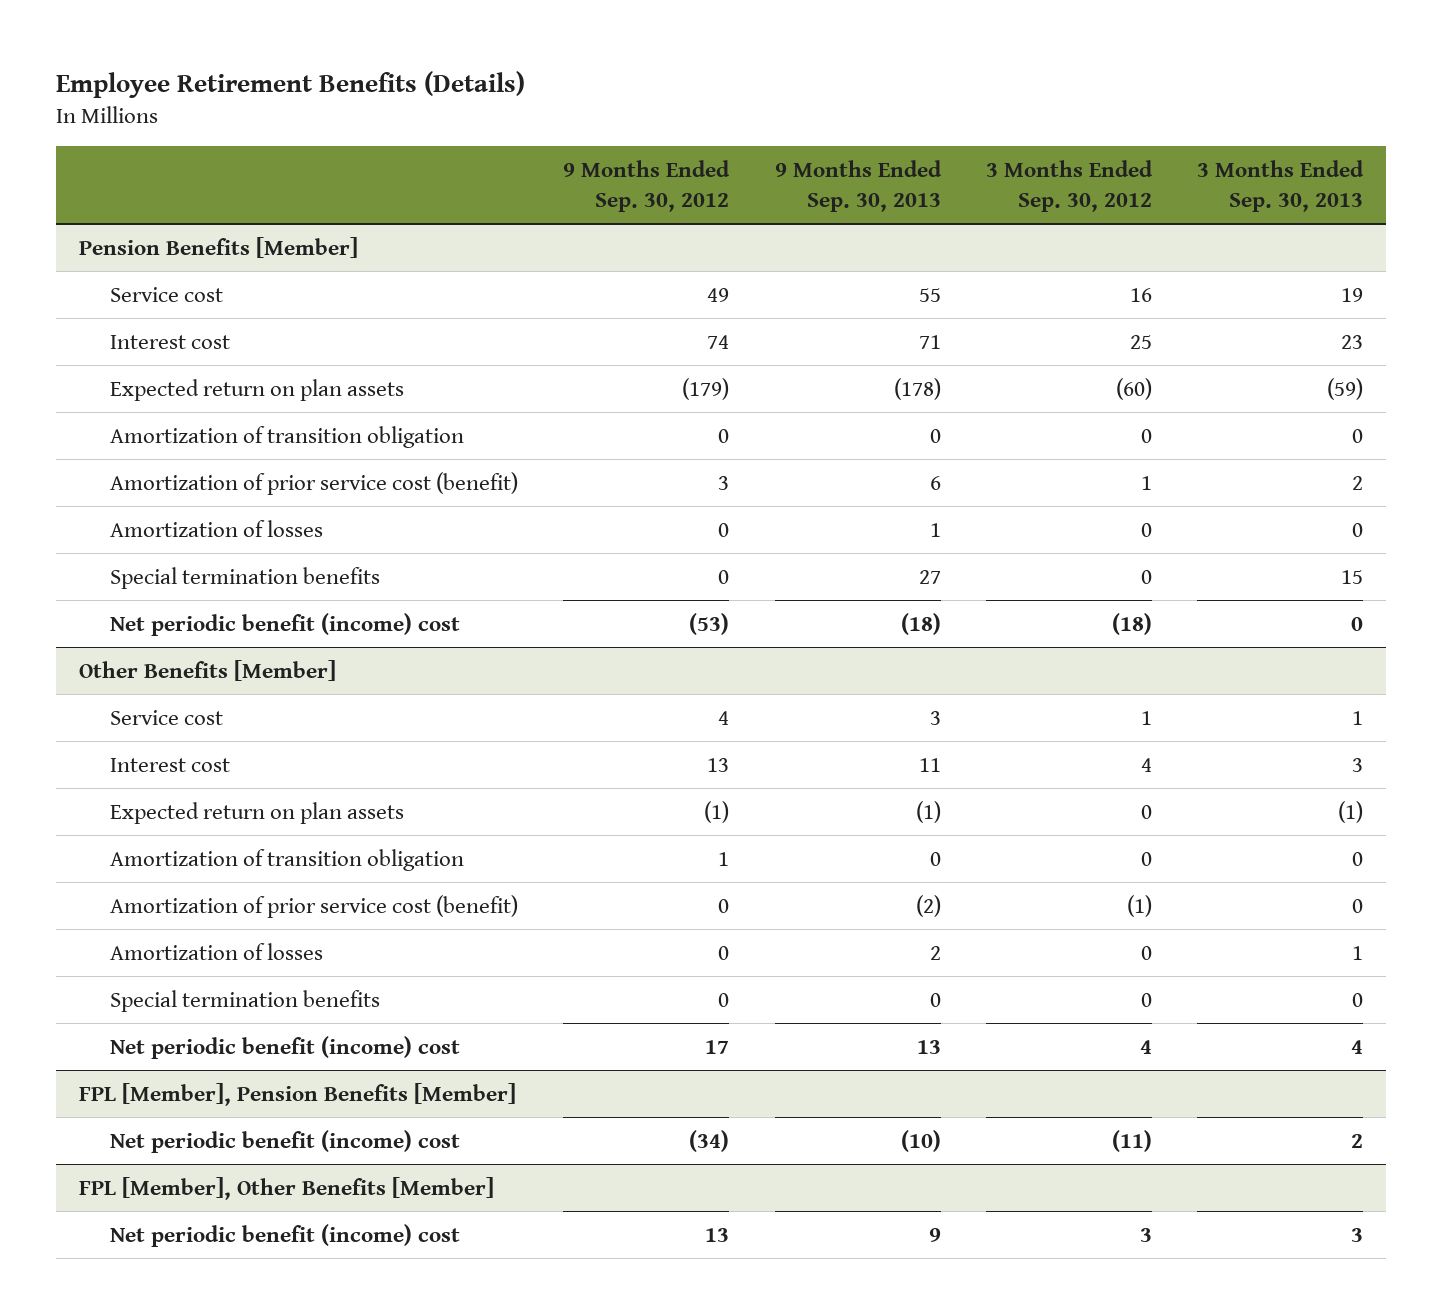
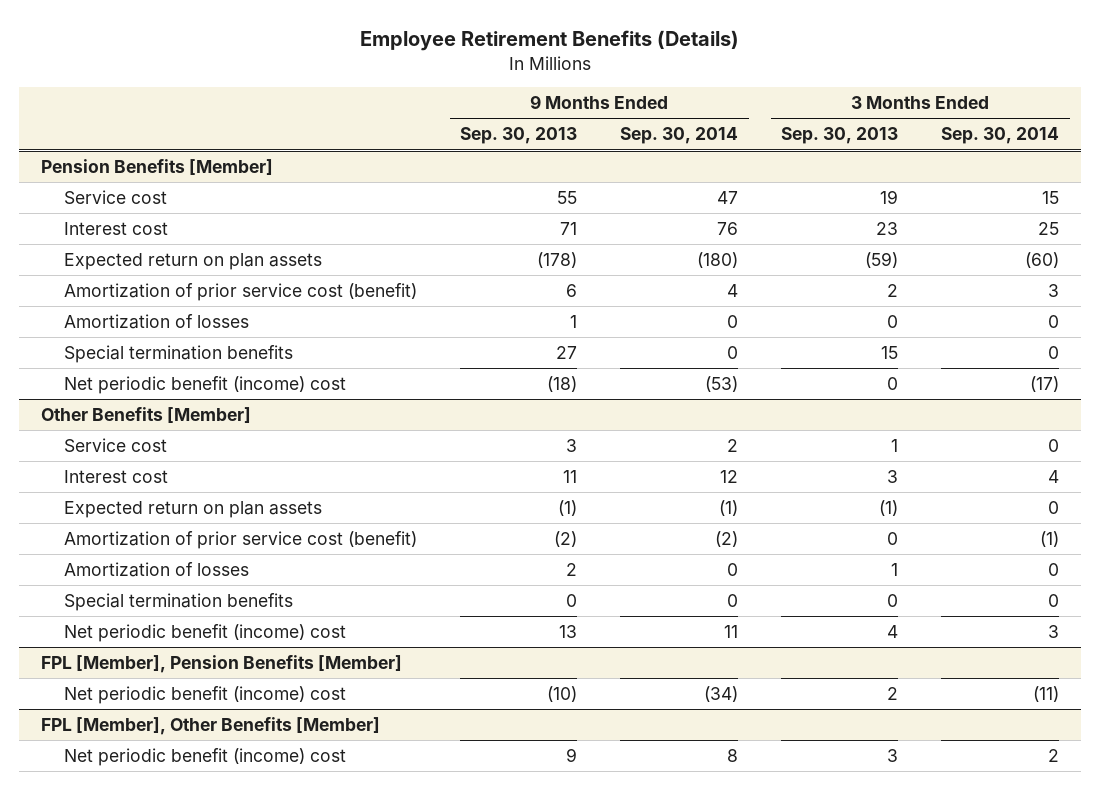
[563,159,731,212] 9 Months Ended Sep. 30, 2012 -> none
[986,159,1154,212] 3 Months Ended Sep. 30, 2012 -> none
none -> [620,127,739,145] Sep. 30, 2014
none -> [941,127,1060,145] Sep. 30, 2014
[109,425,464,448] Amortization of transition obligation -> none
[109,848,464,871] Amortization of transition obligation -> none

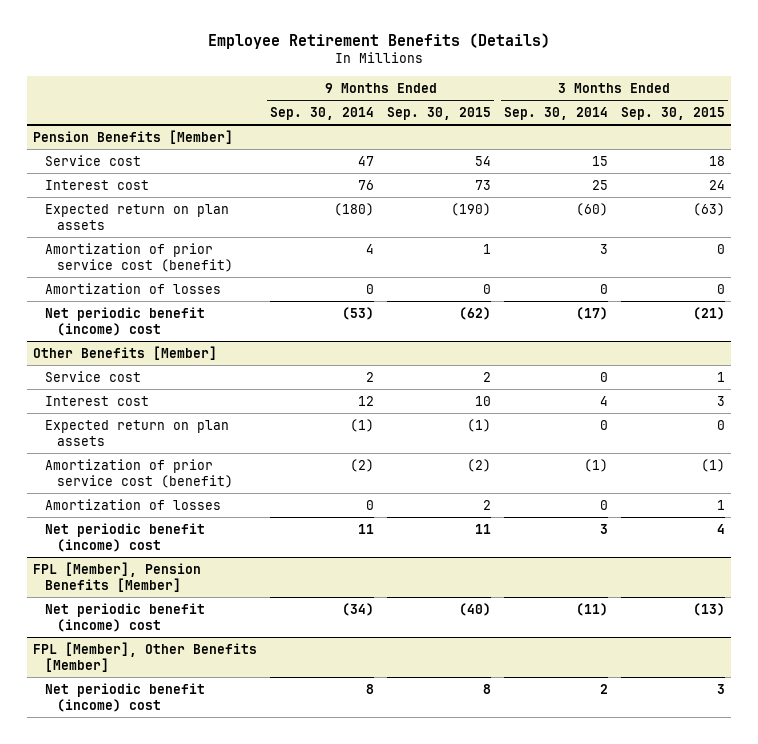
[460,127,578,145] Sep. 30, 2013 -> none
[781,127,899,145] Sep. 30, 2013 -> none
none -> [387,106,492,120] Sep. 30, 2015
none -> [620,106,725,120] Sep. 30, 2015
[64,345,294,364] Special termination benefits -> none
[64,593,294,612] Special termination benefits -> none

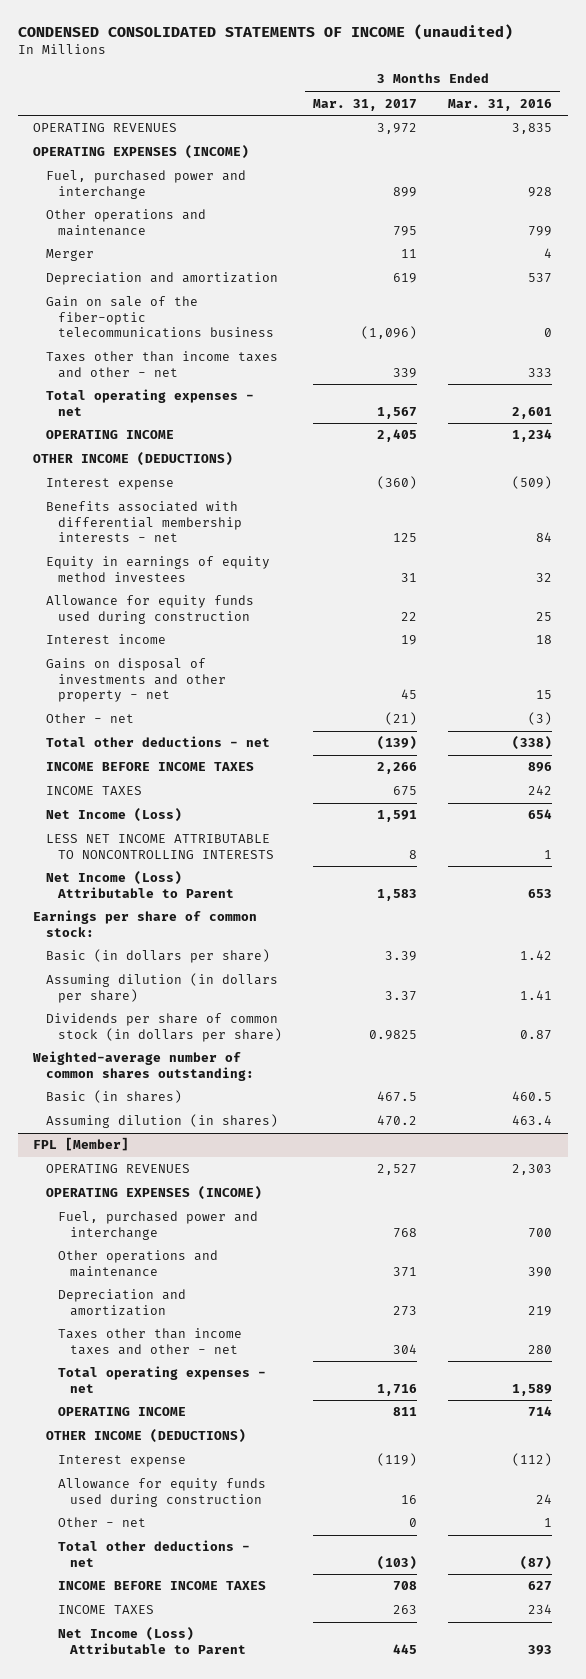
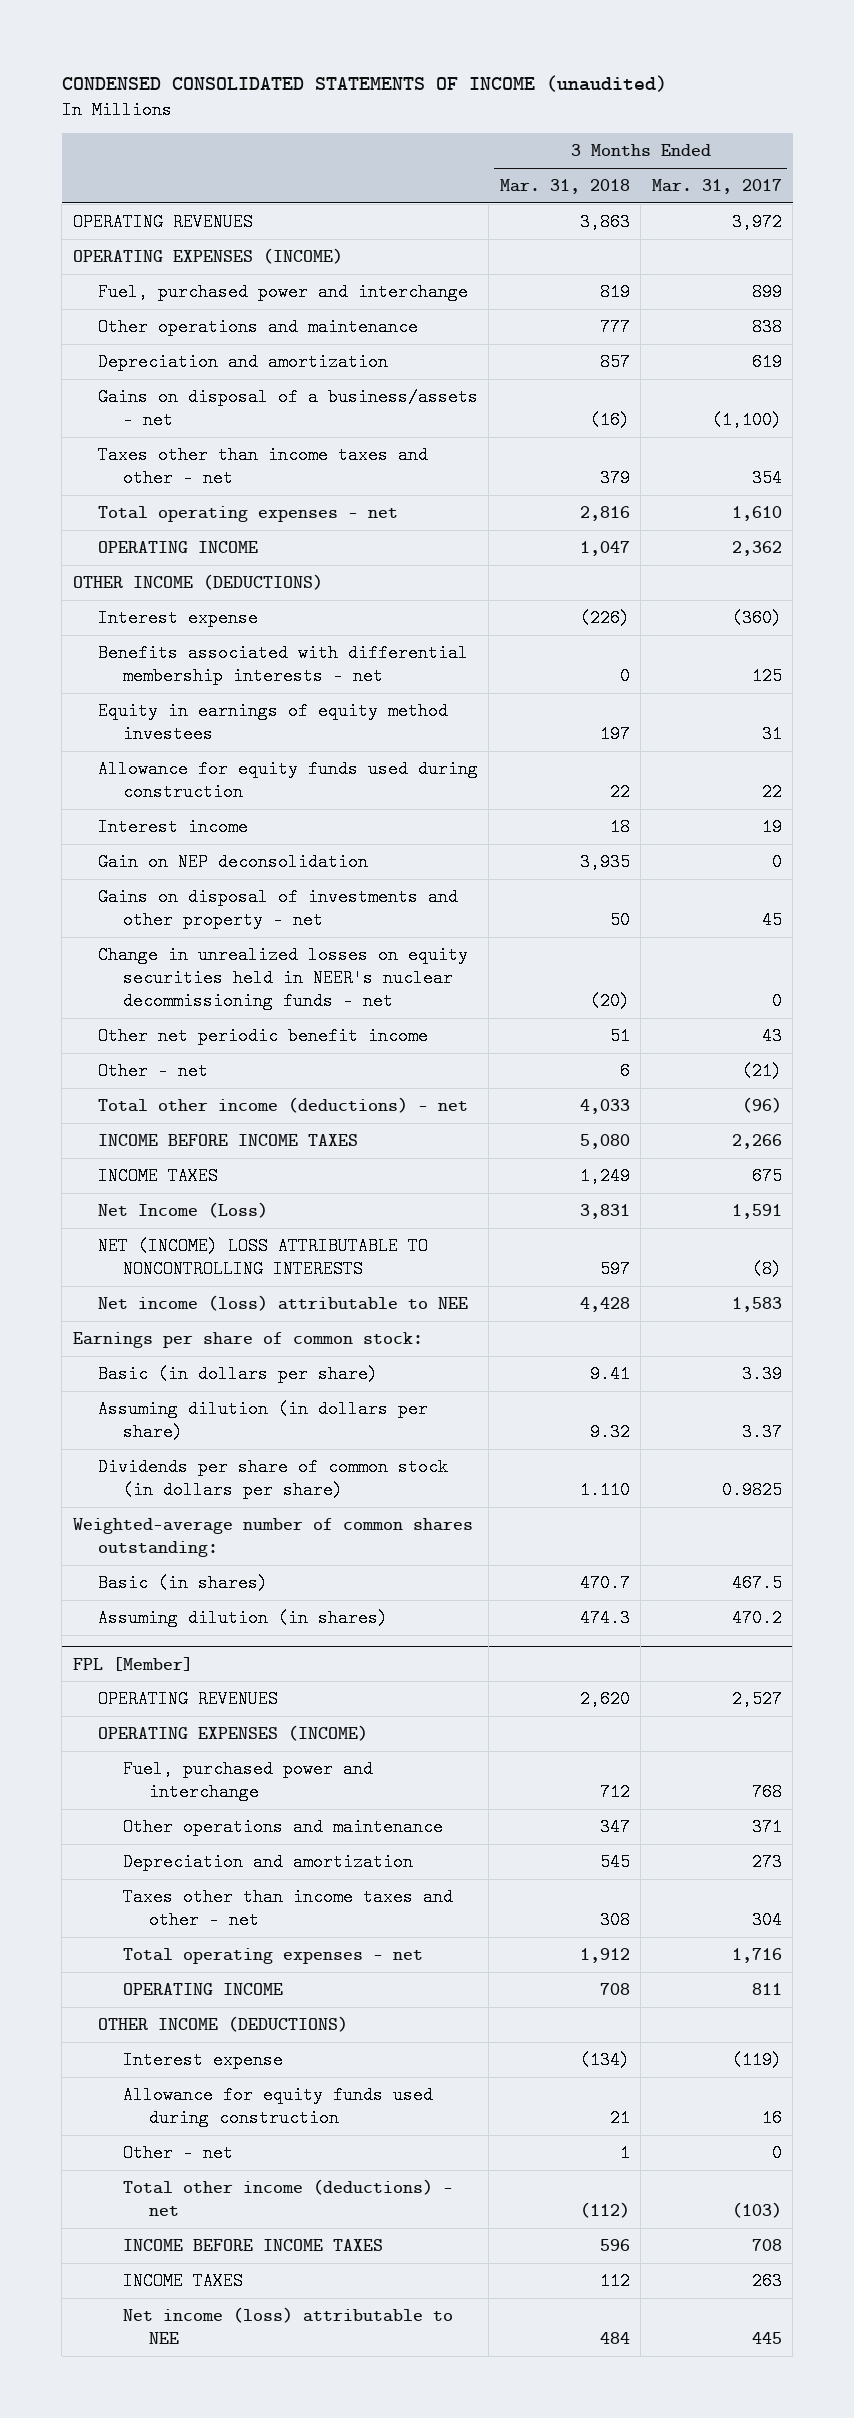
[448,98,553,111] Mar. 31, 2016 -> none
none -> [499,179,630,195] Mar. 31, 2018
[45,249,94,262] Merger -> none
[392,225,417,236] 795 -> [751,317,782,336] 838
[45,296,274,339] Gain on sale of the fiber-optic telecommunications business -> [97,387,478,430] Gains on disposal of a business/assets - net
[360,326,417,340] (1,096) -> [711,411,782,430] (1,100)
[392,367,417,378] 339 -> [751,469,782,488] 354
[376,406,417,419] 1,567 -> [731,505,782,521] 1,610
[376,429,417,443] 2,405 -> [731,540,782,556] 2,362
none -> [97,852,368,871] Gain on NEP deconsolidation
none -> [97,945,468,1011] Change in unrealized losses on equity securities held in NEER's nuclear decommissioning funds - net
none -> [97,1026,428,1045] Other net periodic benefit income
[45,736,270,748] Total other deductions - net -> [97,1096,468,1113] Total other income (deductions) - net
[376,736,417,751] (139) -> [741,1096,782,1113] (96)
[45,834,274,859] LESS NET INCOME ATTRIBUTABLE TO NONCONTROLLING INTERESTS -> [97,1236,428,1279] NET (INCOME) LOSS ATTRIBUTABLE TO NONCONTROLLING INTERESTS
[408,849,417,859] 8 -> [751,1260,782,1279] (8)
[45,871,234,898] Net Income (Loss) Attributable to Parent -> [97,1294,468,1311] Net income (loss) attributable to NEE
[57,1540,250,1567] Total other deductions - net -> [123,2178,454,2217] Total other income (deductions) - net
[57,1627,246,1654] Net Income (Loss) Attributable to Parent -> [123,2306,454,2345] Net income (loss) attributable to NEE

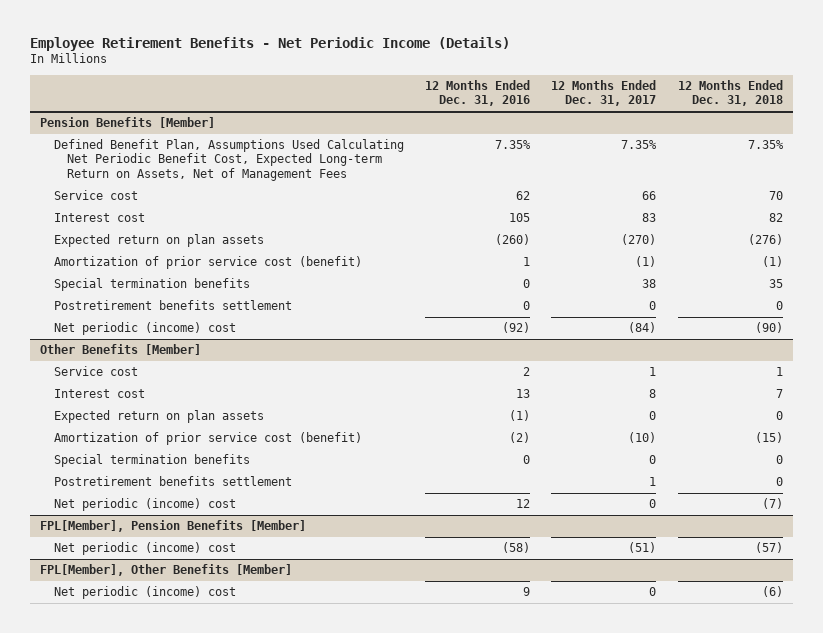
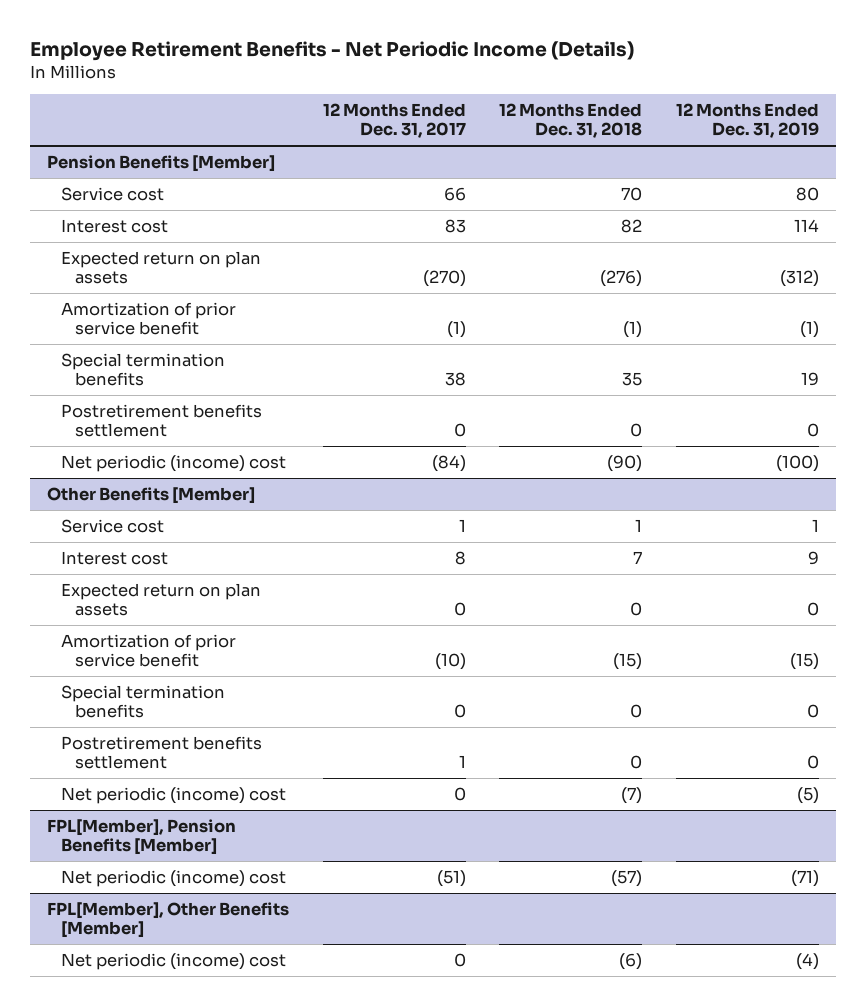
[424,80,530,107] 12 Months Ended Dec. 31, 2016 -> none
none -> [676,102,820,138] 12 Months Ended Dec. 31, 2019
[53,139,404,181] Defined Benefit Plan, Assumptions Used Calculating Net Periodic Benefit Cost, Expected Long-term Return on Assets, Net of Management Fees -> none
[53,256,362,270] Amortization of prior service cost (benefit) -> [60,301,236,336] Amortization of prior service benefit
[53,432,362,446] Amortization of prior service cost (benefit) -> [60,633,236,668] Amortization of prior service benefit

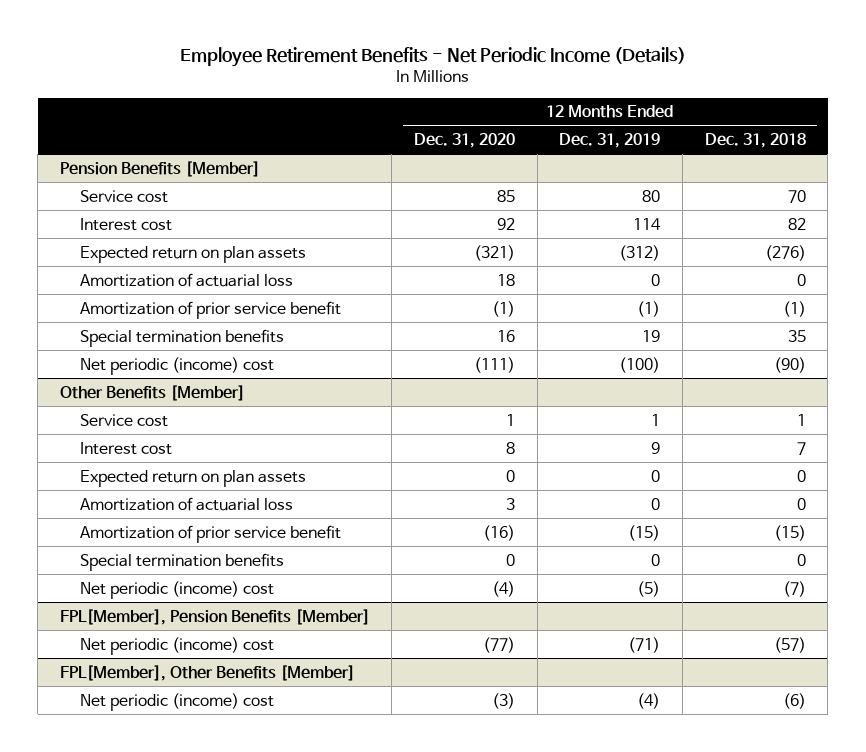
[322,102,466,138] 12 Months Ended Dec. 31, 2017 -> none
none -> [414,133,516,149] Dec. 31, 2020
none -> [80,272,294,287] Amortization of actuarial loss
[60,403,262,438] Postretirement benefits settlement -> none
none -> [80,496,294,511] Amortization of actuarial loss
[60,735,262,770] Postretirement benefits settlement -> none

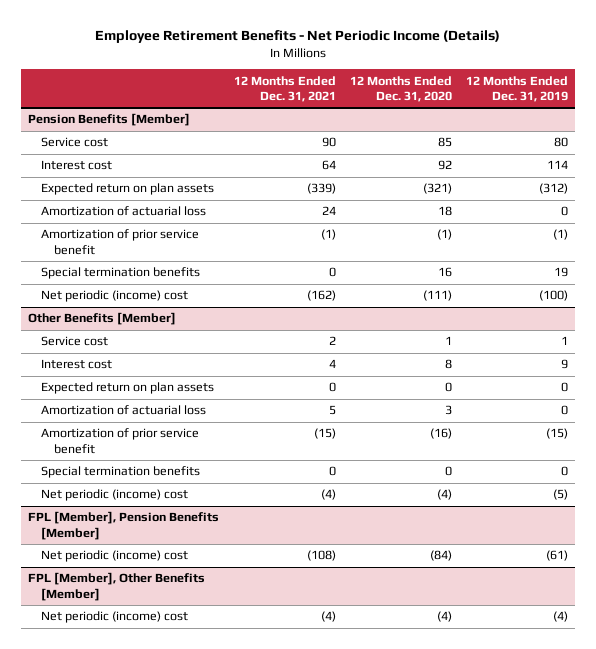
[704,133,806,149] Dec. 31, 2018 -> none
none -> [233,75,336,102] 12 Months Ended Dec. 31, 2021
[59,608,370,625] FPL[Member], Pension Benefits [Member] -> [28,511,220,540] FPL [Member], Pension Benefits [Member]
[483,636,516,653] (77) -> [429,550,452,562] (84)
[628,636,661,653] (71) -> [546,550,569,562] (61)
[59,664,355,681] FPL[Member], Other Benefits [Member] -> [28,572,206,601] FPL [Member], Other Benefits [Member]
[492,692,516,709] (3) -> [436,611,452,623] (4)

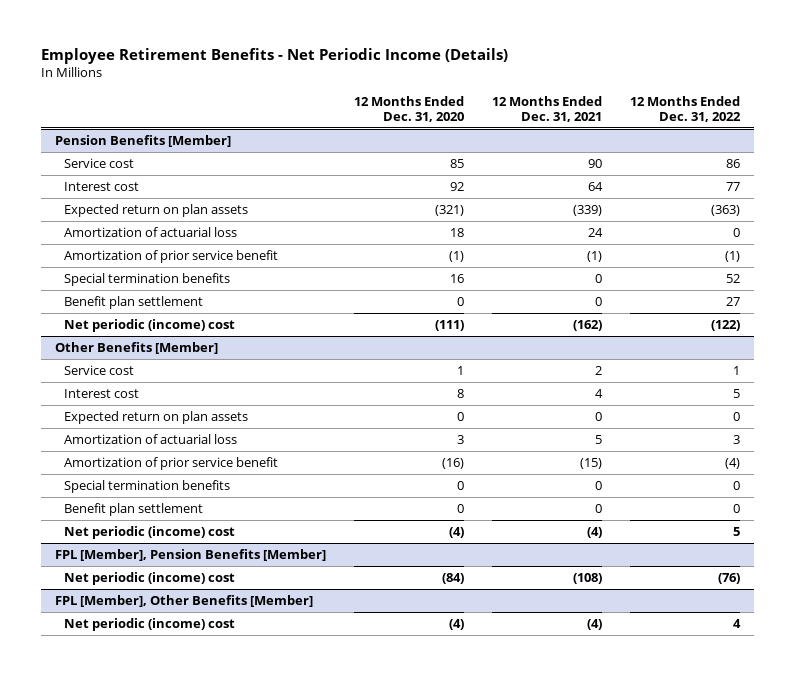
[466,75,569,102] 12 Months Ended Dec. 31, 2019 -> none
none -> [629,95,741,122] 12 Months Ended Dec. 31, 2022
none -> [63,295,203,309] Benefit plan settlement
none -> [63,502,203,516] Benefit plan settlement

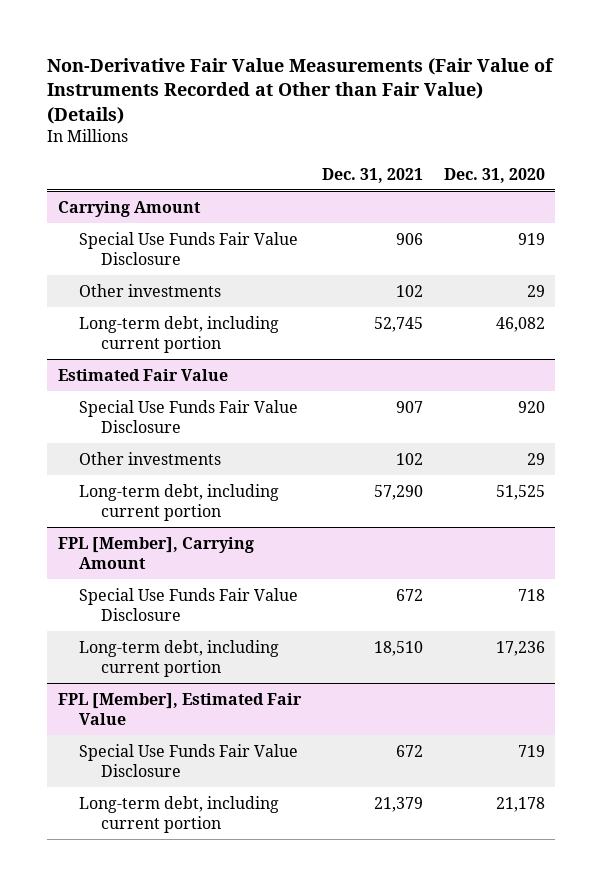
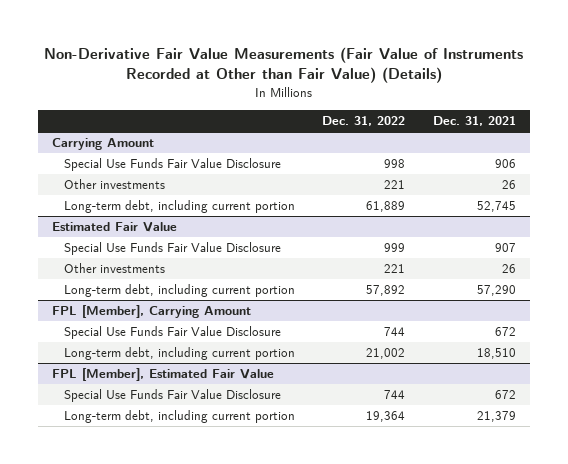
[443,167,545,183] Dec. 31, 2020 -> none
none -> [322,116,406,127] Dec. 31, 2022
[395,284,423,297] 102 -> [502,180,517,190] 26
[395,452,423,465] 102 -> [502,264,517,274] 26

